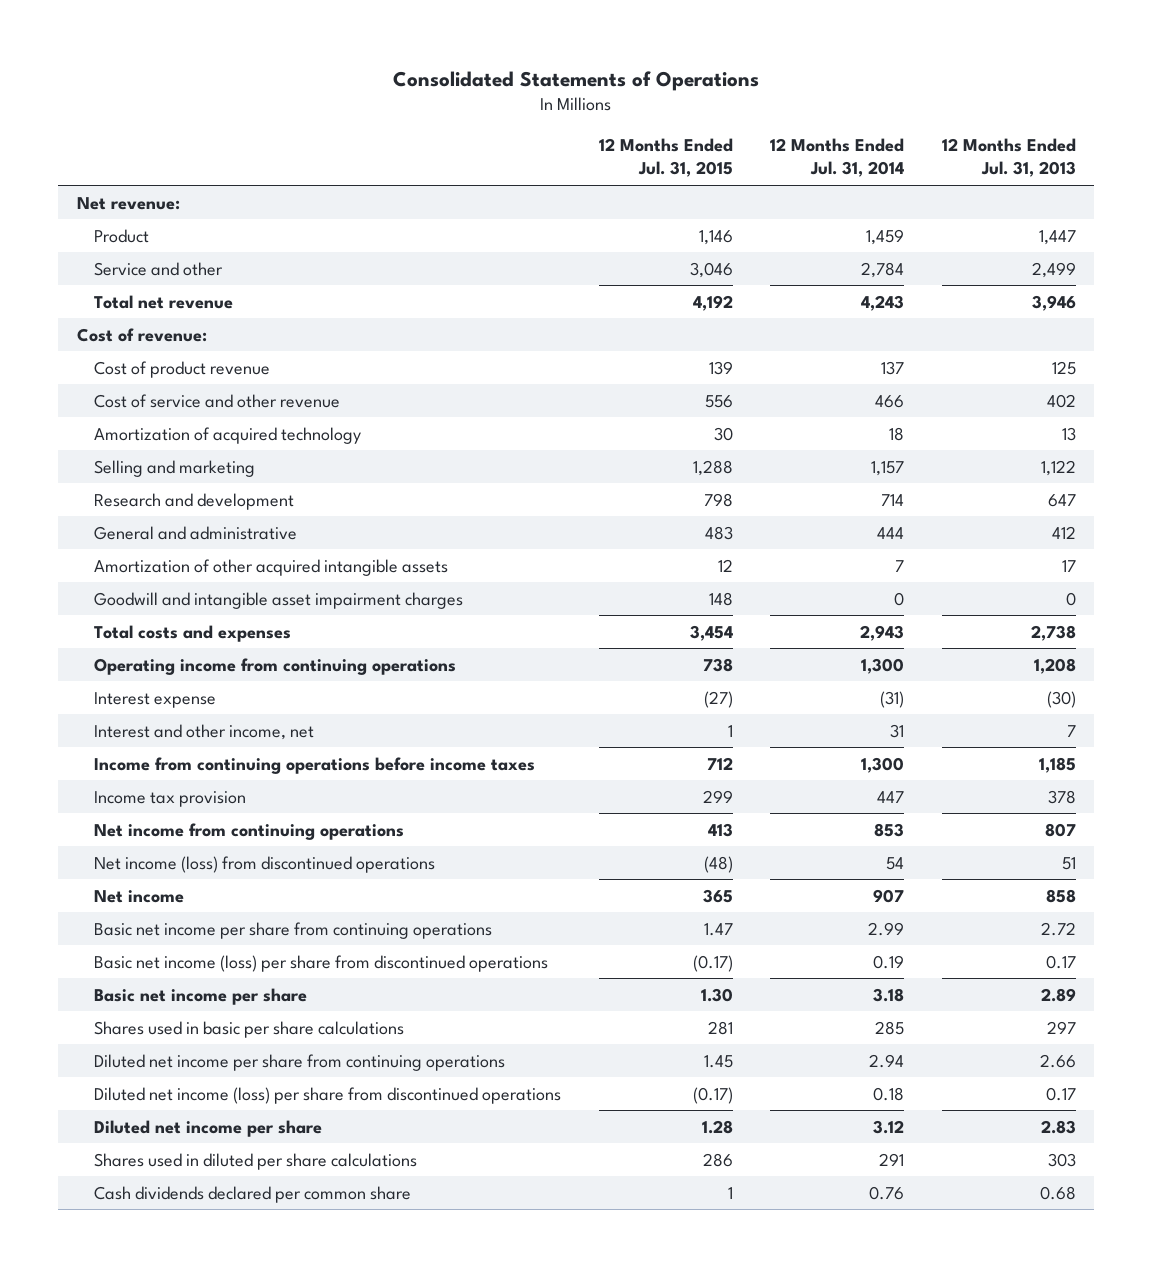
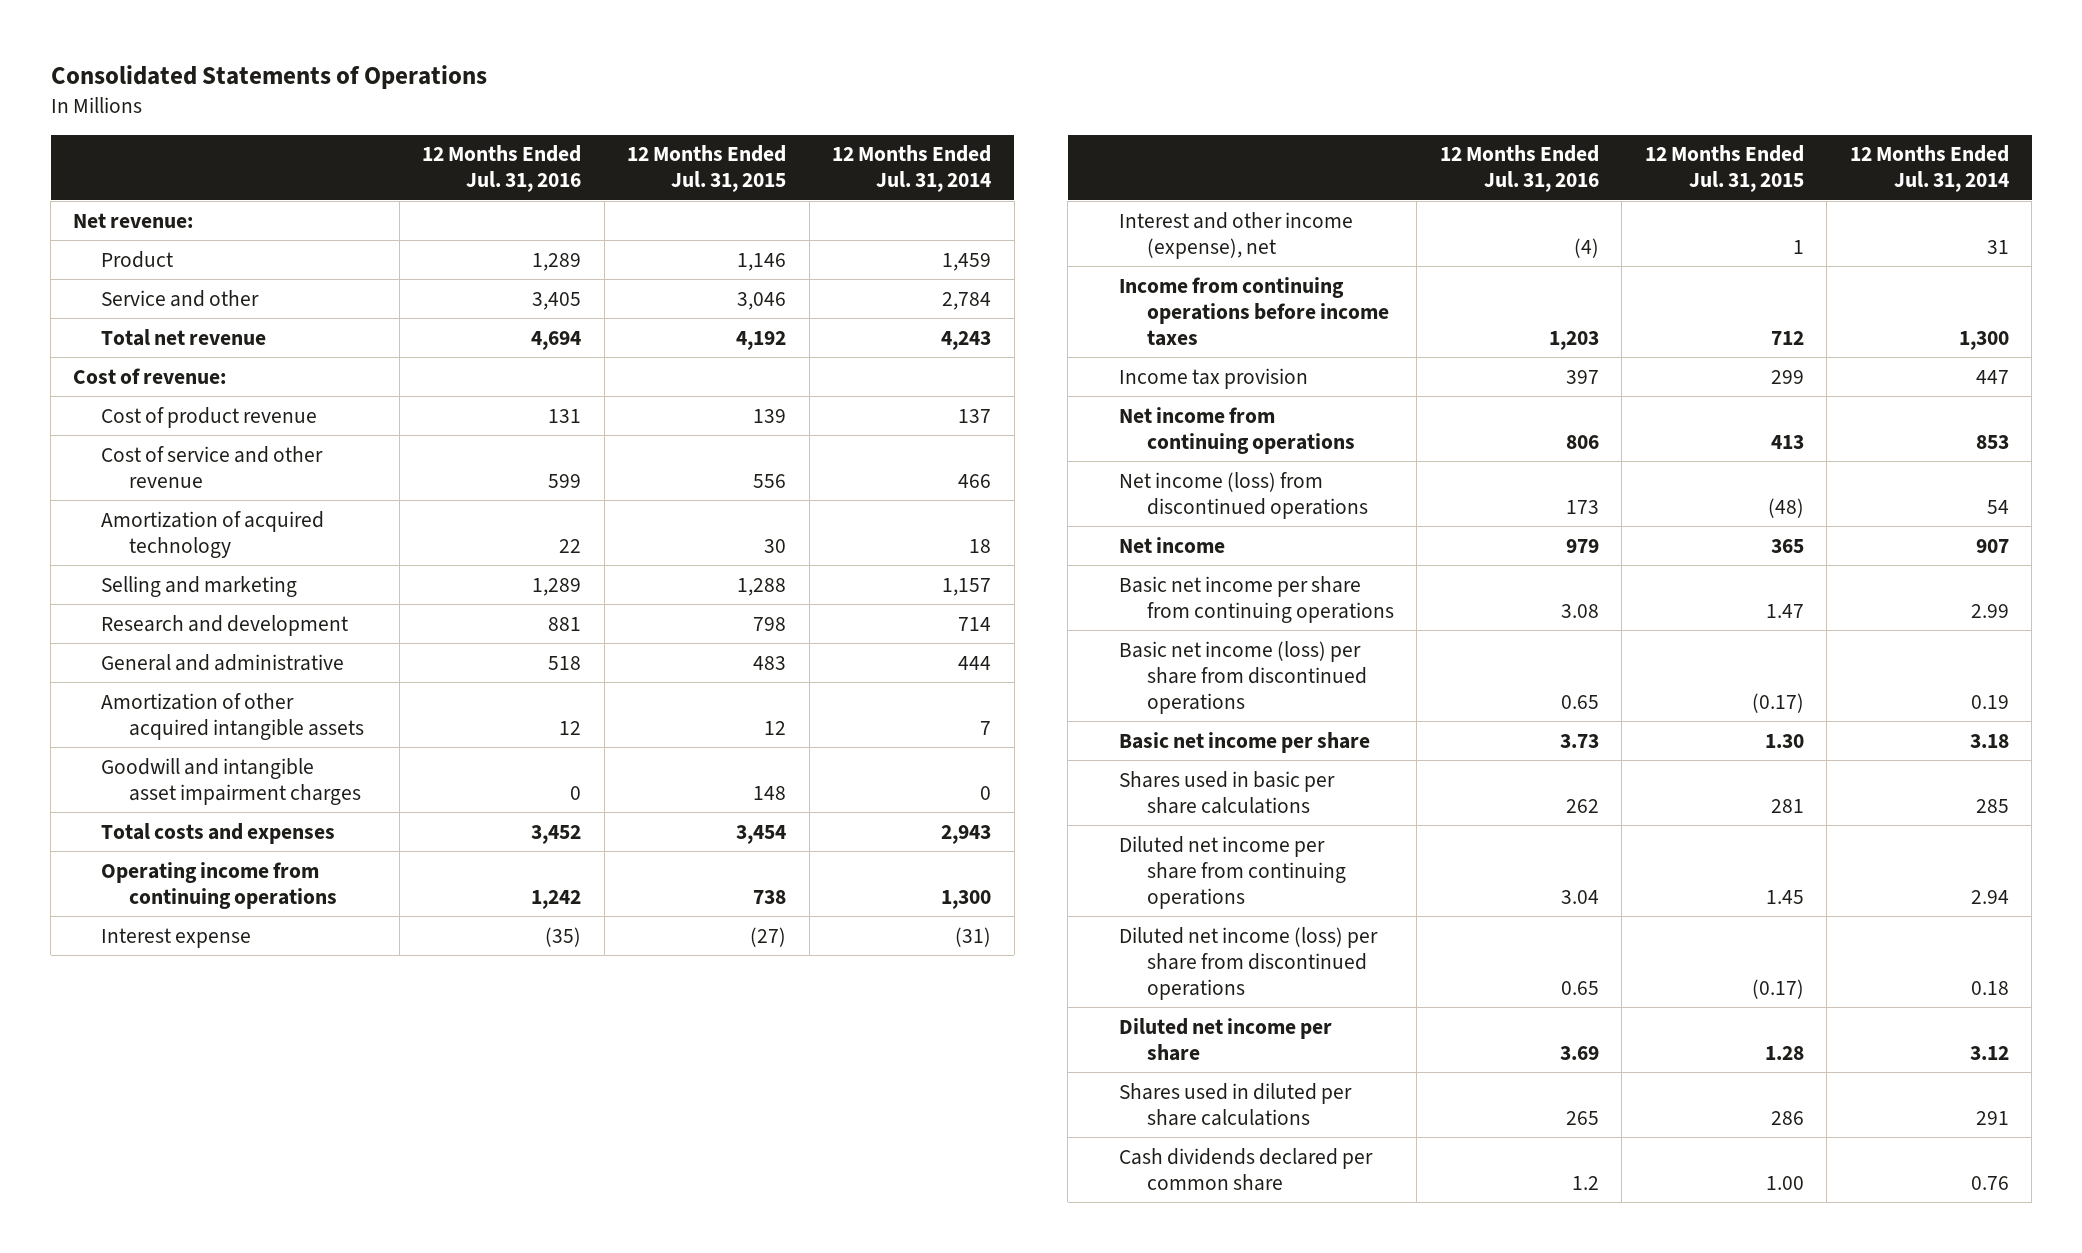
[941,138,1076,178] 12 Months Ended Jul. 31, 2013 -> none
none -> [422,145,582,193] 12 Months Ended Jul. 31, 2016
[94,723,315,740] Interest and other income, net -> [1118,211,1353,259] Interest and other income (expense), net
[727,1186,733,1199] 1 -> [1765,1175,1804,1190] 1.00

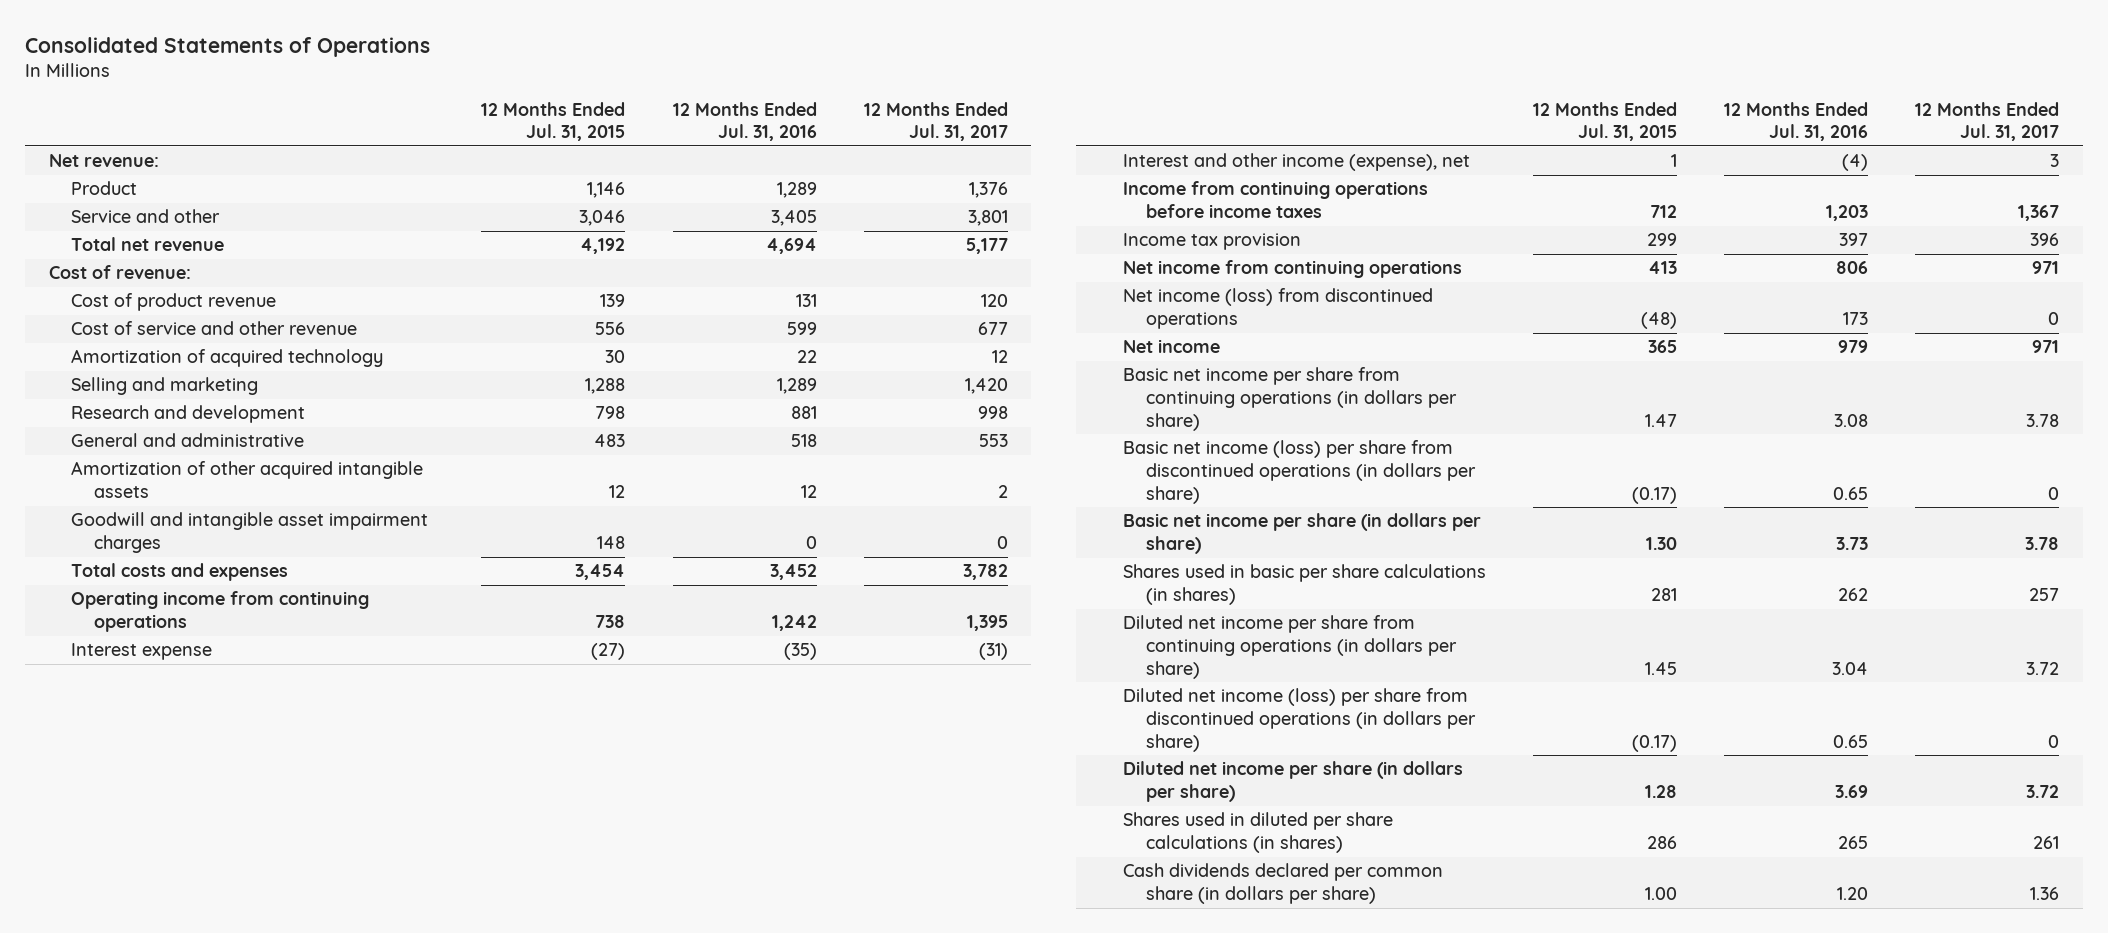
[832,145,992,193] 12 Months Ended Jul. 31, 2014 -> none
none -> [863,101,1008,142] 12 Months Ended Jul. 31, 2017
[1118,575,1394,623] Basic net income per share from continuing operations -> [1122,367,1457,431] Basic net income per share from continuing operations (in dollars per share)
[1118,640,1367,714] Basic net income (loss) per share from discontinued operations -> [1122,440,1476,504] Basic net income (loss) per share from discontinued operations (in dollars per share)
[1118,731,1370,753] Basic net income per share -> [1122,513,1481,555] Basic net income per share (in dollars per share)
[1118,770,1335,814] Shares used in basic per share calculations -> [1122,564,1486,606] Shares used in basic per share calculations (in shares)
[1118,835,1346,909] Diluted net income per share from continuing operations -> [1122,615,1457,679] Diluted net income per share from continuing operations (in dollars per share)
[1118,926,1378,1000] Diluted net income (loss) per share from discontinued operations -> [1122,688,1476,752] Diluted net income (loss) per share from discontinued operations (in dollars per share)
[1118,1017,1332,1061] Diluted net income per share -> [1122,761,1463,803] Diluted net income per share (in dollars per share)
[1118,1082,1352,1126] Shares used in diluted per share calculations -> [1122,812,1393,854] Shares used in diluted per share calculations (in shares)
[1118,1147,1373,1191] Cash dividends declared per common share -> [1122,863,1443,905] Cash dividends declared per common share (in dollars per share)
[1571,1175,1599,1190] 1.2 -> [1837,887,1869,901] 1.20

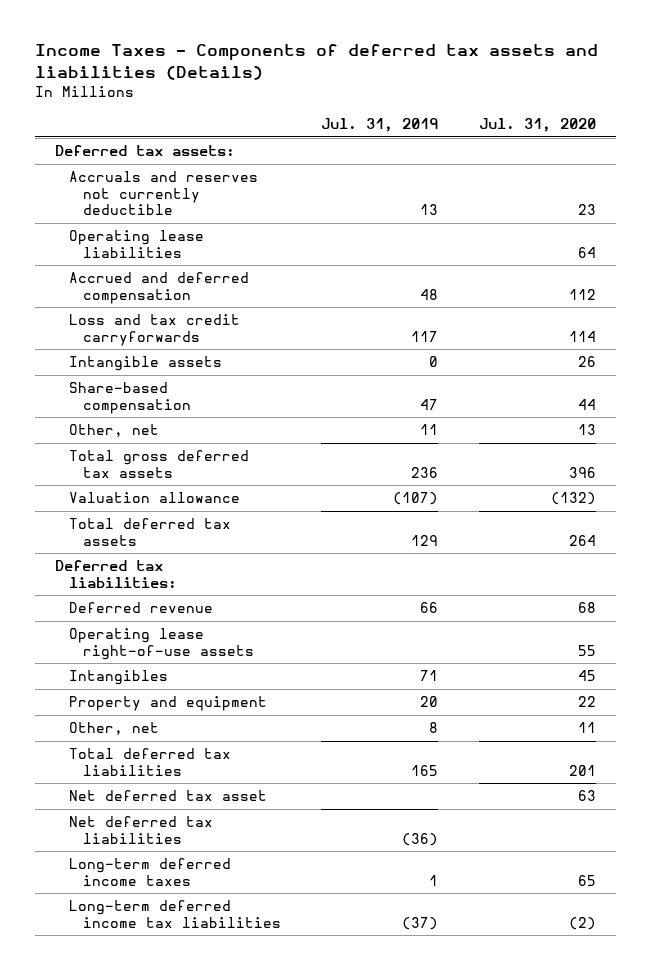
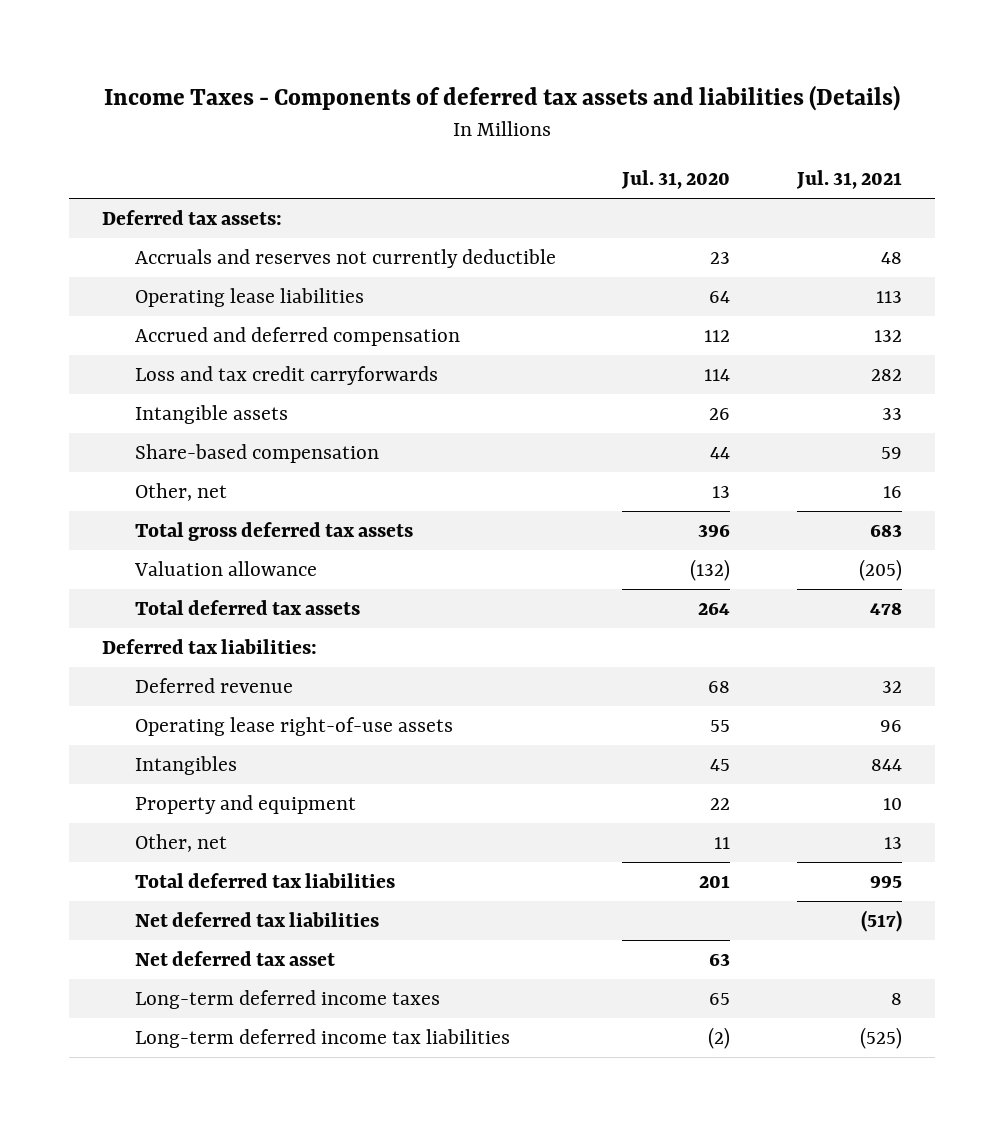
[321,117,439,132] Jul. 31, 2019 -> none
none -> [795,170,902,190] Jul. 31, 2021
[68,790,267,802] Net deferred tax asset -> [135,951,336,967] Net deferred tax asset

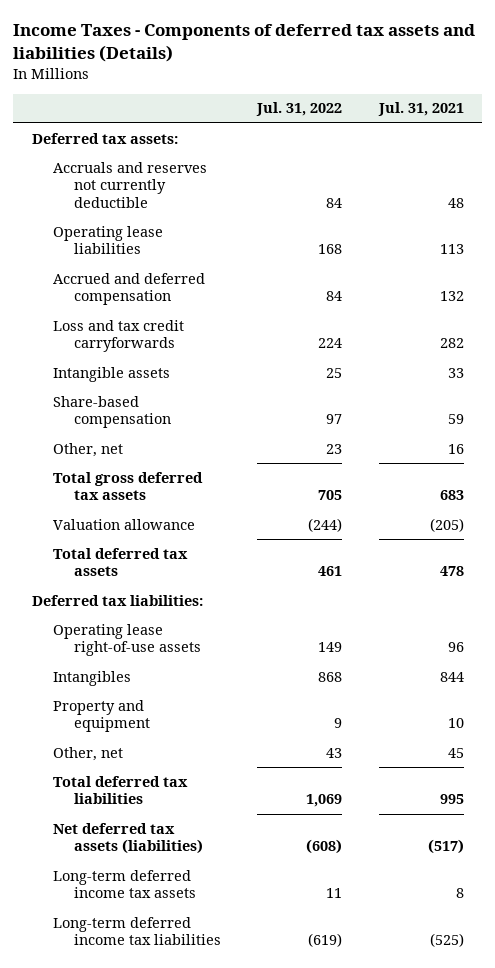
[621,170,731,190] Jul. 31, 2020 -> none
none -> [256,102,343,117] Jul. 31, 2022
[135,678,294,694] Deferred revenue -> none
[883,837,902,850] 13 -> [447,747,464,758] 45
[135,951,336,967] Net deferred tax asset -> none
[135,912,380,928] Net deferred tax liabilities -> [52,822,204,855] Net deferred tax assets (liabilities)
[135,990,441,1010] Long-term deferred income taxes -> [52,869,197,899] Long-term deferred income tax assets

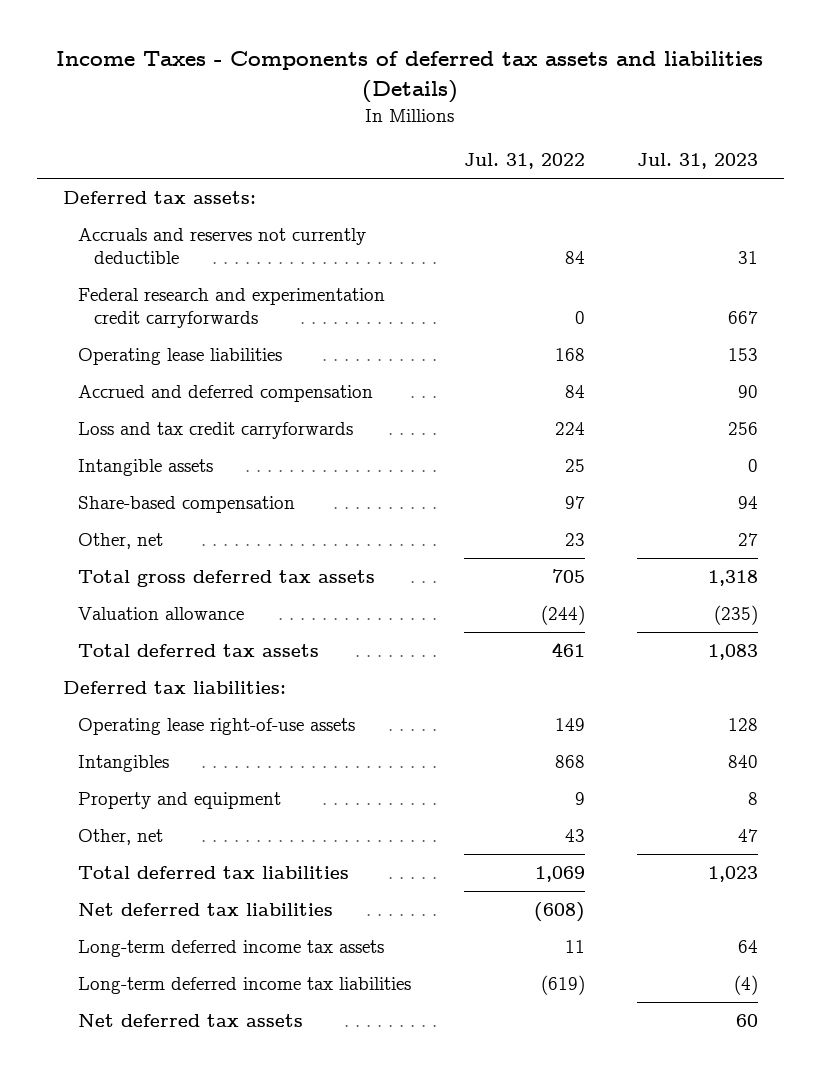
[377,102,464,117] Jul. 31, 2021 -> none
none -> [636,153,758,170] Jul. 31, 2023
none -> [78,288,386,328] Federal research and experimentation credit carryforwards
[52,822,204,855] Net deferred tax assets (liabilities) -> [78,903,334,917] Net deferred tax liabilities
none -> [78,1014,304,1028] Net deferred tax assets

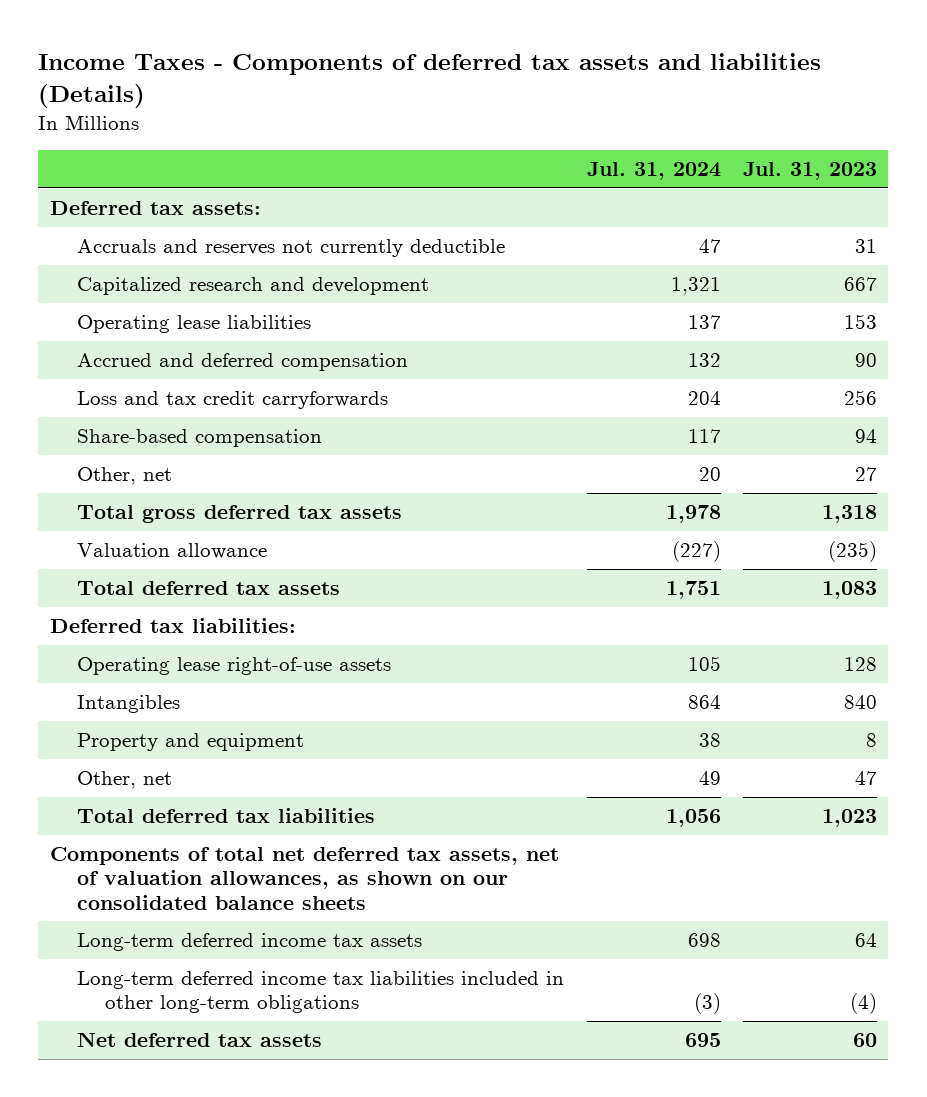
[463,153,585,170] Jul. 31, 2022 -> none
none -> [586,162,721,181] Jul. 31, 2024
[78,288,386,328] Federal research and experimentation credit carryforwards -> [77,276,430,295] Capitalized research and development
[78,459,214,477] Intangible assets -> none
[78,903,334,917] Net deferred tax liabilities -> none
none -> [49,846,559,910] Components of total net deferred tax assets, net of valuation allowances, as shown on our consolidated balance sheets
[78,977,412,995] Long-term deferred income tax liabilities -> [77,970,565,1014] Long-term deferred income tax liabilities included in other long-term obligations

